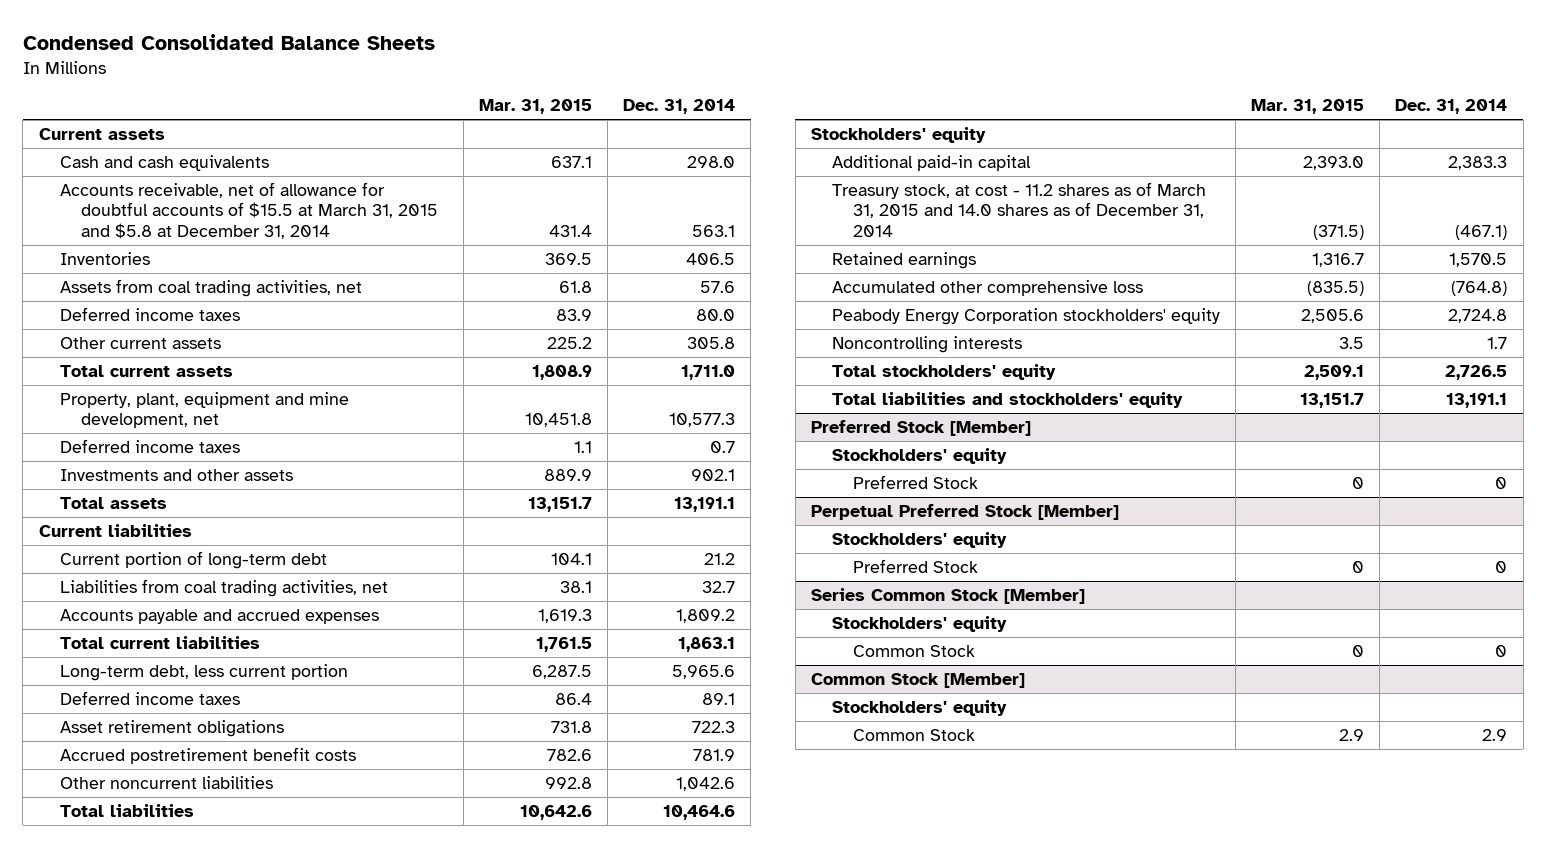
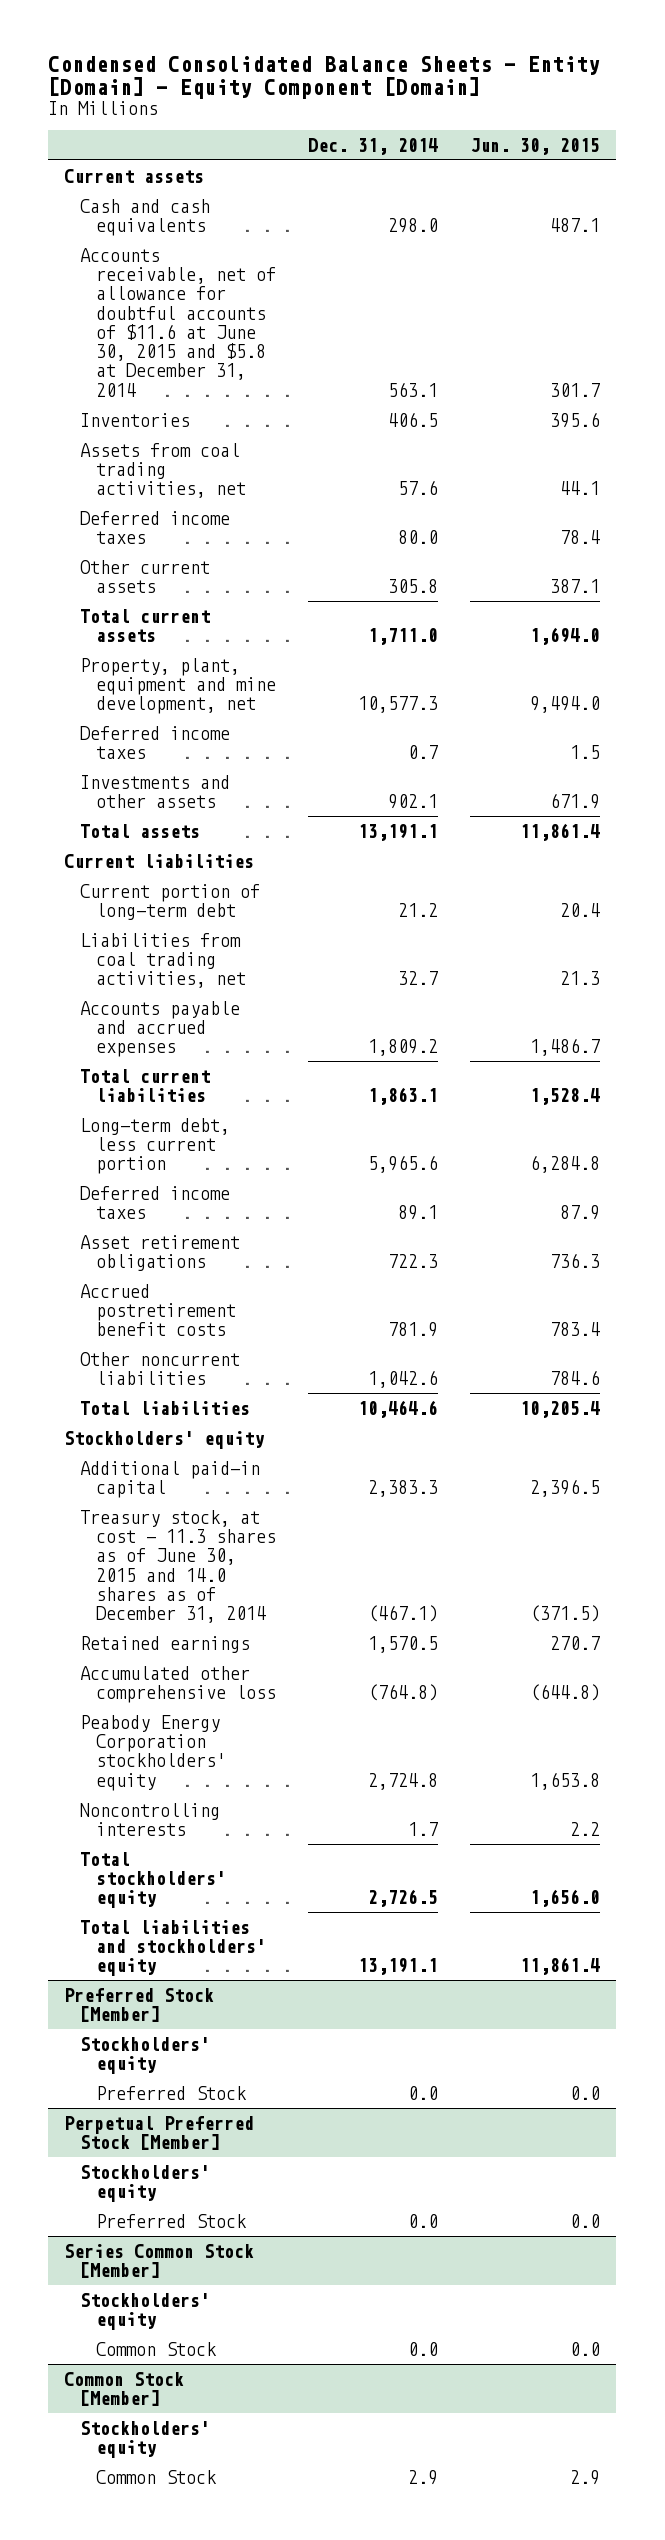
[22,34,435,51] Condensed Consolidated Balance Sheets -> [48,55,601,99] Condensed Consolidated Balance Sheets - Entity [Domain] - Equity Component [Domain]
[479,99,593,115] Mar. 31, 2015 -> none
none -> [470,138,601,156] Jun. 30, 2015
[59,181,439,239] Accounts receivable, net of allowance for doubtful accounts of $15.5 at March 31, 2015 and $5.8 at December 31, 2014 -> [80,247,277,397] Accounts receivable, net of allowance for doubtful accounts of $11.6 at June 30, 2015 and $5.8 at December 31, 2014
[831,181,1206,237] Treasury stock, at cost - 11.2 shares as of March 31, 2015 and 14.0 shares as of December 31, 2014 -> [80,1509,277,1624] Treasury stock, at cost - 11.3 shares as of June 30, 2015 and 14.0 shares as of December 31, 2014
[1495,476,1508,489] 0 -> [408,2085,439,2100] 0.0
[1495,560,1508,573] 0 -> [408,2213,439,2228] 0.0
[1495,644,1508,657] 0 -> [408,2341,439,2356] 0.0

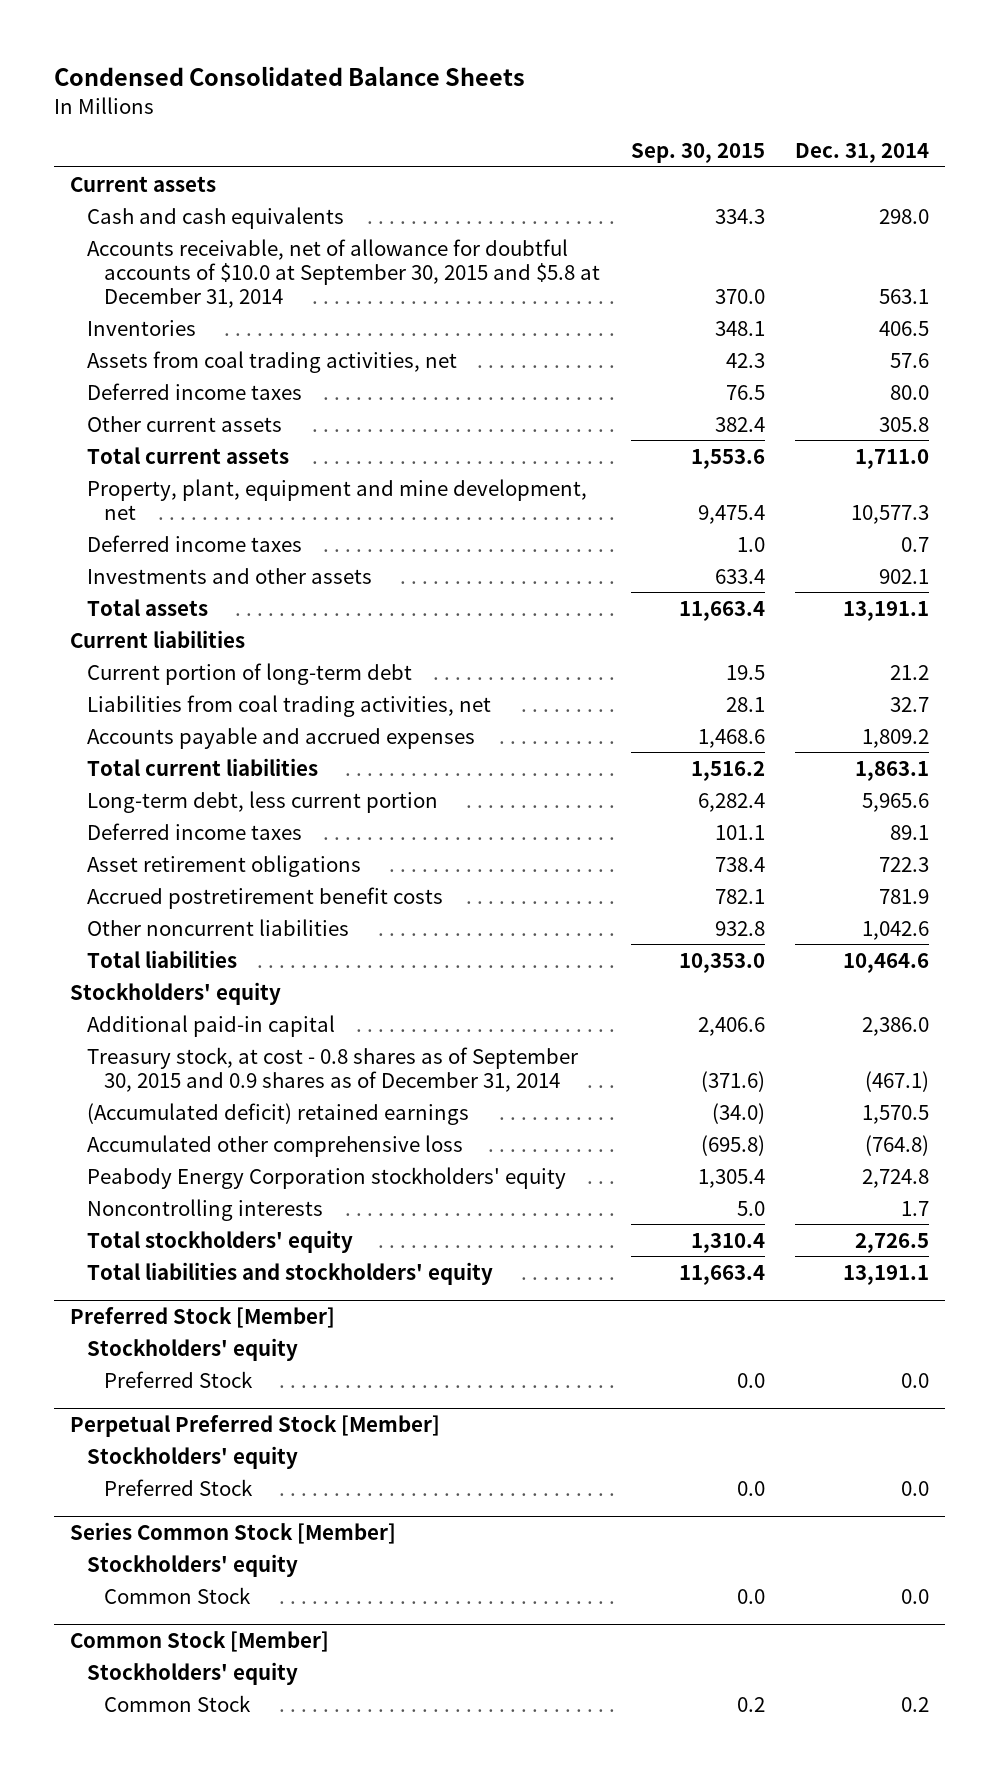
[48,55,601,99] Condensed Consolidated Balance Sheets - Entity [Domain] - Equity Component [Domain] -> [54,66,526,87] Condensed Consolidated Balance Sheets
[470,138,601,156] Jun. 30, 2015 -> none
none -> [630,143,765,164] Sep. 30, 2015
[80,247,277,397] Accounts receivable, net of allowance for doubtful accounts of $11.6 at June 30, 2015 and $5.8 at December 31, 2014 -> [86,238,600,308] Accounts receivable, net of allowance for doubtful accounts of $10.0 at September 30, 2015 and $5.8 at December 31, 2014
[368,1480,439,1498] 2,383.3 -> [862,1016,930,1036] 2,386.0
[80,1509,277,1624] Treasury stock, at cost - 11.3 shares as of June 30, 2015 and 14.0 shares as of December 31, 2014 -> [86,1046,578,1092] Treasury stock, at cost - 0.8 shares as of September 30, 2015 and 0.9 shares as of December 31, 2014
[80,1635,251,1653] Retained earnings -> [86,1102,469,1125] (Accumulated deficit) retained earnings
[408,2469,439,2485] 2.9 -> [901,1696,930,1712] 0.2

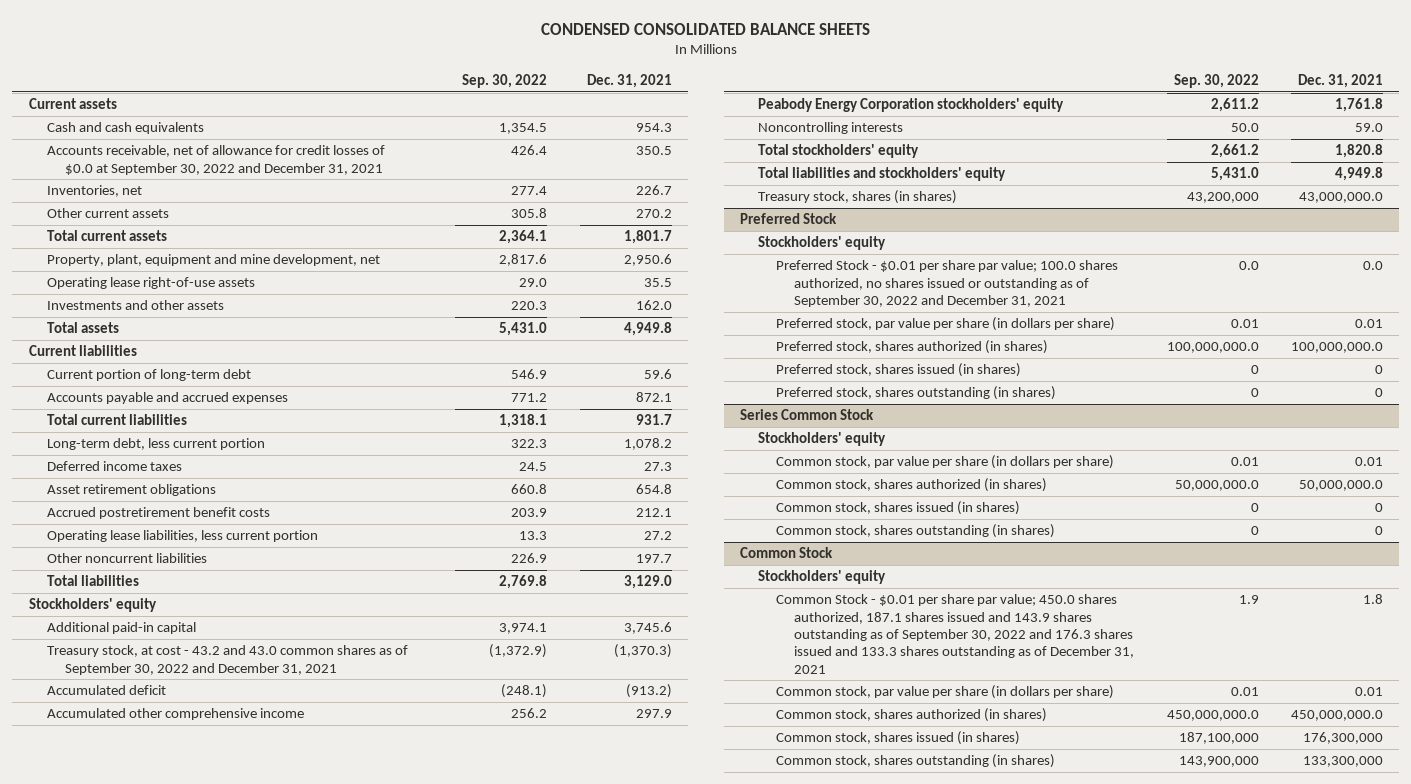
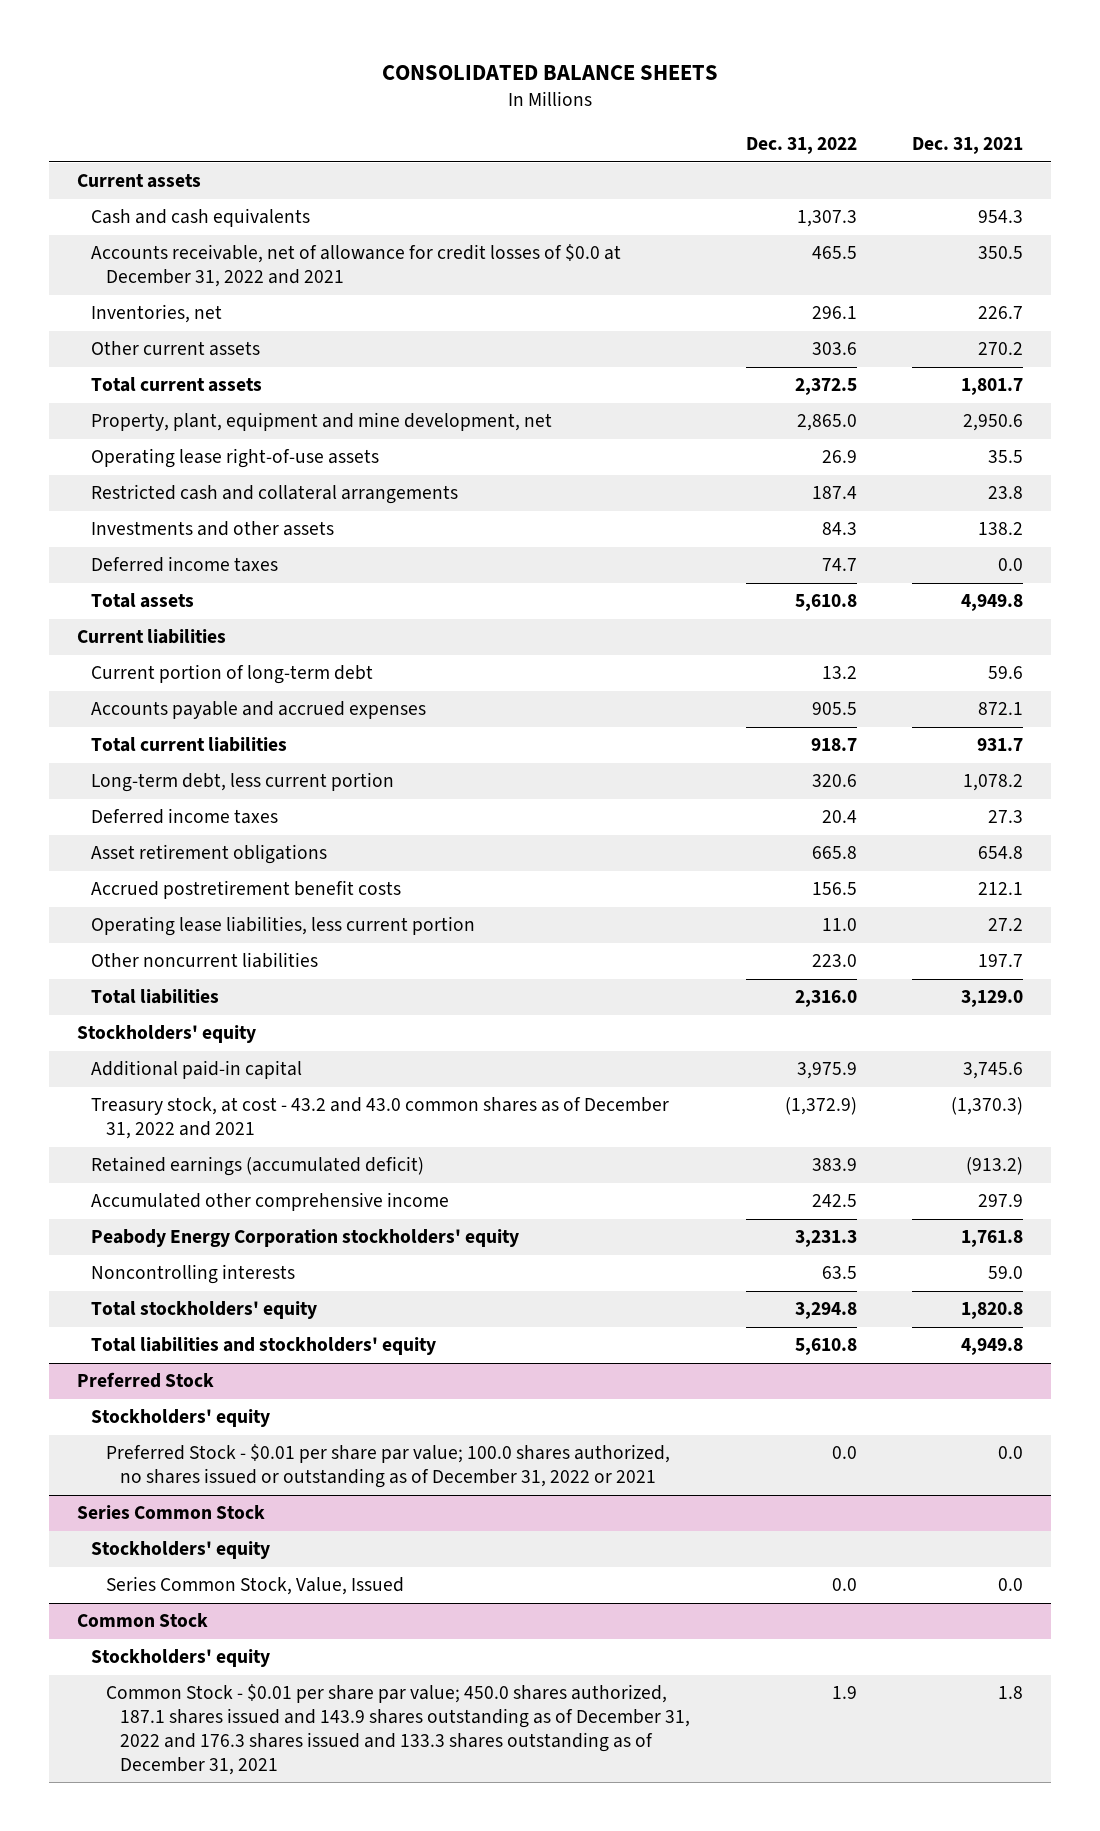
[540,22,870,35] CONDENSED CONSOLIDATED BALANCE SHEETS -> [382,64,719,80] CONSOLIDATED BALANCE SHEETS
[462,73,548,88] Sep. 30, 2022 -> none
none -> [745,137,857,155] Dec. 31, 2022
[46,145,385,175] Accounts receivable, net of allowance for credit losses of $0.0 at September 30, 2022 and December 31, 2021 -> [91,244,622,288] Accounts receivable, net of allowance for credit losses of $0.0 at December 31, 2022 and 2021
none -> [91,484,459,505] Restricted cash and collateral arrangements
[635,300,672,311] 162.0 -> [978,522,1024,536] 138.2
none -> [91,556,279,573] Deferred income taxes
[46,645,408,675] Treasury stock, at cost - 43.2 and 43.0 common shares as of September 30, 2022 and December 31, 2021 -> [91,1097,670,1140] Treasury stock, at cost - 43.2 and 43.0 common shares as of December 31, 2022 and 2021
[46,685,166,696] Accumulated deficit -> [91,1156,425,1177] Retained earnings (accumulated deficit)
[757,190,957,205] Treasury stock, shares (in shares) -> none
[776,317,1116,332] Preferred stock, par value per share (in dollars per share) -> none
[776,340,1049,355] Preferred stock, shares authorized (in shares) -> none
[776,363,1022,378] Preferred stock, shares issued (in shares) -> none
[776,386,1057,401] Preferred stock, shares outstanding (in shares) -> none
[776,260,1119,307] Preferred Stock - $0.01 per share par value; 100.0 shares authorized, no shares issued or outstanding as of September 30, 2022 and December 31, 2021 -> [105,1444,670,1489] Preferred Stock - $0.01 per share par value; 100.0 shares authorized, no shares issued or outstanding as of December 31, 2022 or 2021
[776,455,1115,470] Common stock, par value per share (in dollars per share) -> none
[776,478,1048,493] Common stock, shares authorized (in shares) -> none
[776,501,1021,516] Common stock, shares issued (in shares) -> none
[776,524,1056,539] Common stock, shares outstanding (in shares) -> none
none -> [105,1576,404,1596] Series Common Stock, Value, Issued
[776,685,1115,700] Common stock, par value per share (in dollars per share) -> none
[776,708,1048,723] Common stock, shares authorized (in shares) -> none
[776,731,1021,746] Common stock, shares issued (in shares) -> none
[776,754,1056,769] Common stock, shares outstanding (in shares) -> none
[776,594,1135,674] Common Stock - $0.01 per share par value; 450.0 shares authorized, 187.1 shares issued and 143.9 shares outstanding as of September 30, 2022 and 176.3 shares issued and 133.3 shares outstanding as of December 31, 2021 -> [105,1684,690,1776] Common Stock - $0.01 per share par value; 450.0 shares authorized, 187.1 shares issued and 143.9 shares outstanding as of December 31, 2022 and 176.3 shares issued and 133.3 shares outstanding as of December 31, 2021

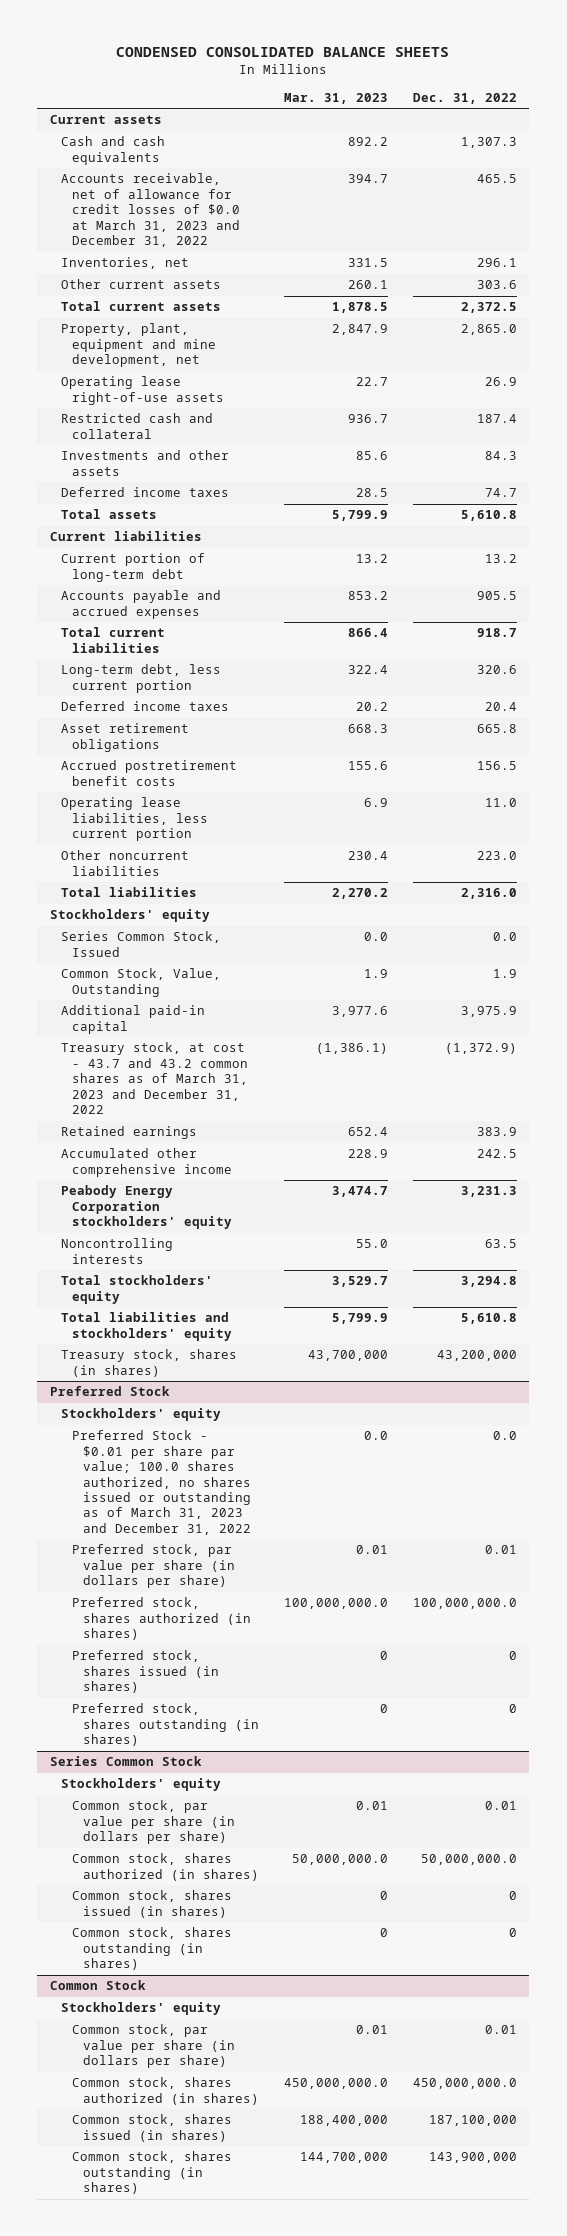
[382,64,719,80] CONSOLIDATED BALANCE SHEETS -> [116,46,450,57] CONDENSED CONSOLIDATED BALANCE SHEETS
[912,137,1024,155] Dec. 31, 2021 -> none
none -> [283,92,388,104] Mar. 31, 2023
[91,244,622,288] Accounts receivable, net of allowance for credit losses of $0.0 at December 31, 2022 and 2021 -> [60,173,240,248] Accounts receivable, net of allowance for credit losses of $0.0 at March 31, 2023 and December 31, 2022
[91,484,459,505] Restricted cash and collateral arrangements -> [60,413,213,439] Restricted cash and collateral
none -> [60,931,221,957] Series Common Stock, Issued
none -> [60,968,221,997] Common Stock, Value, Outstanding
[91,1097,670,1140] Treasury stock, at cost - 43.2 and 43.0 common shares as of December 31, 2022 and 2021 -> [60,1042,248,1115] Treasury stock, at cost - 43.7 and 43.2 common shares as of March 31, 2023 and December 31, 2022
[91,1156,425,1177] Retained earnings (accumulated deficit) -> [60,1126,197,1140] Retained earnings
none -> [60,1349,237,1377] Treasury stock, shares (in shares)
[105,1444,670,1489] Preferred Stock - $0.01 per share par value; 100.0 shares authorized, no shares issued or outstanding as of December 31, 2022 or 2021 -> [71,1430,251,1535] Preferred Stock - $0.01 per share par value; 100.0 shares authorized, no shares issued or outstanding as of March 31, 2023 and December 31, 2022
none -> [71,1544,235,1589] Preferred stock, par value per share (in dollars per share)
none -> [71,1597,251,1641] Preferred stock, shares authorized (in shares)
none -> [71,1650,219,1694] Preferred stock, shares issued (in shares)
none -> [71,1703,259,1747] Preferred stock, shares outstanding (in shares)
[105,1576,404,1596] Series Common Stock, Value, Issued -> none
none -> [71,1800,235,1845] Common stock, par value per share (in dollars per share)
none -> [71,1853,259,1881] Common stock, shares authorized (in shares)
none -> [71,1890,232,1918] Common stock, shares issued (in shares)
none -> [71,1927,232,1971] Common stock, shares outstanding (in shares)
[105,1684,690,1776] Common Stock - $0.01 per share par value; 450.0 shares authorized, 187.1 shares issued and 143.9 shares outstanding as of December 31, 2022 and 176.3 shares issued and 133.3 shares outstanding as of December 31, 2021 -> none
none -> [71,2024,235,2069] Common stock, par value per share (in dollars per share)
none -> [71,2077,259,2105] Common stock, shares authorized (in shares)
none -> [71,2114,232,2142] Common stock, shares issued (in shares)
none -> [71,2151,232,2195] Common stock, shares outstanding (in shares)

